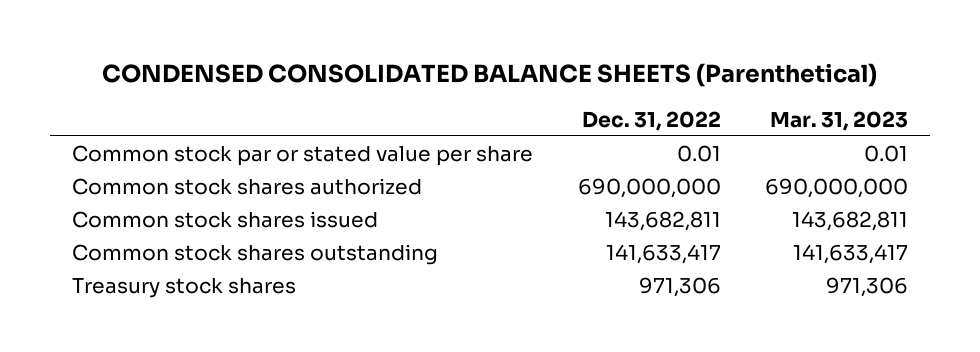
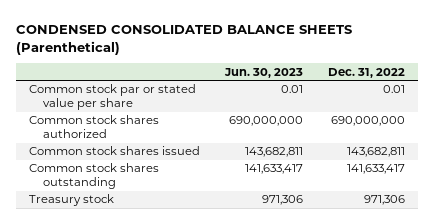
[769,110,908,131] Mar. 31, 2023 -> none
none -> [224,67,304,78] Jun. 30, 2023
[72,277,297,298] Treasury stock shares -> [28,194,114,207] Treasury stock

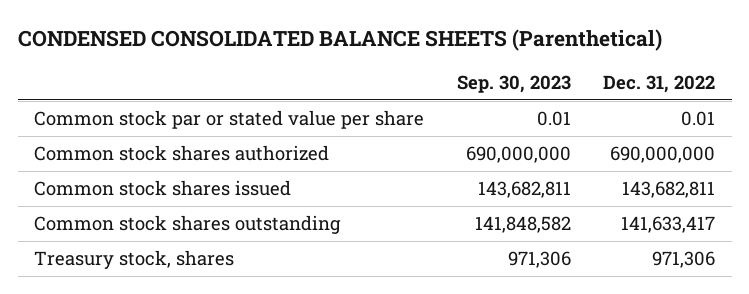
[224,67,304,78] Jun. 30, 2023 -> none
none -> [456,74,571,93] Sep. 30, 2023
[28,194,114,207] Treasury stock -> [34,250,235,270] Treasury stock, shares

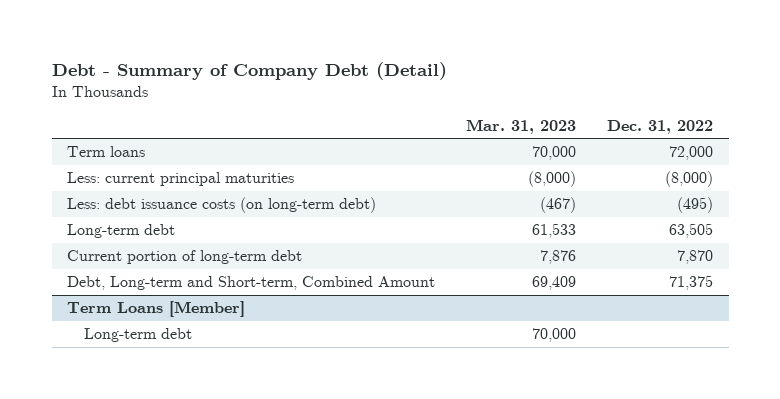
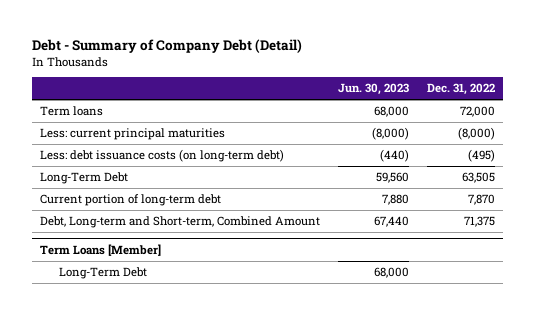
[466,118,577,134] Mar. 31, 2023 -> none
none -> [337,83,409,96] Jun. 30, 2023
[67,224,176,239] Long-term debt -> [40,172,129,185] Long-Term Debt
[84,328,193,343] Long-term debt -> [58,267,147,280] Long-Term Debt

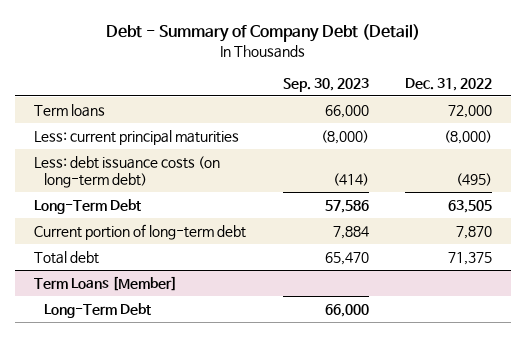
[337,83,409,96] Jun. 30, 2023 -> none
none -> [282,78,369,93] Sep. 30, 2023
[40,216,321,229] Debt, Long-term and Short-term, Combined Amount -> [33,250,99,264] Total debt

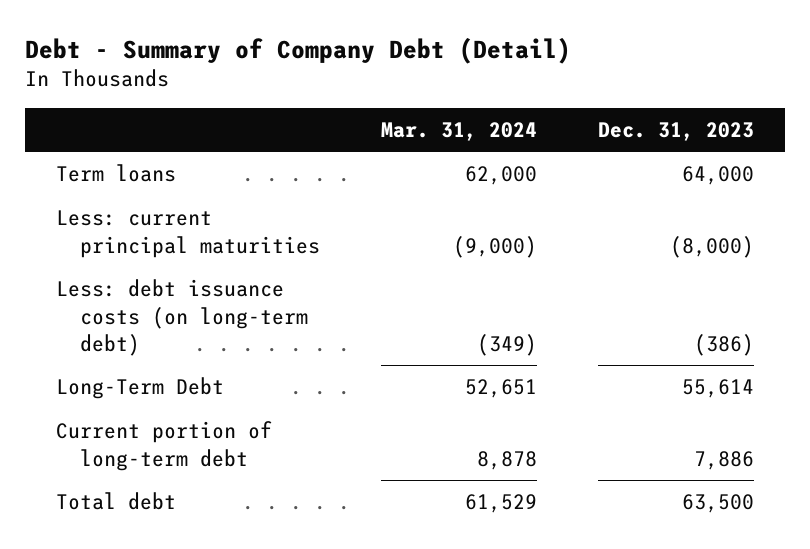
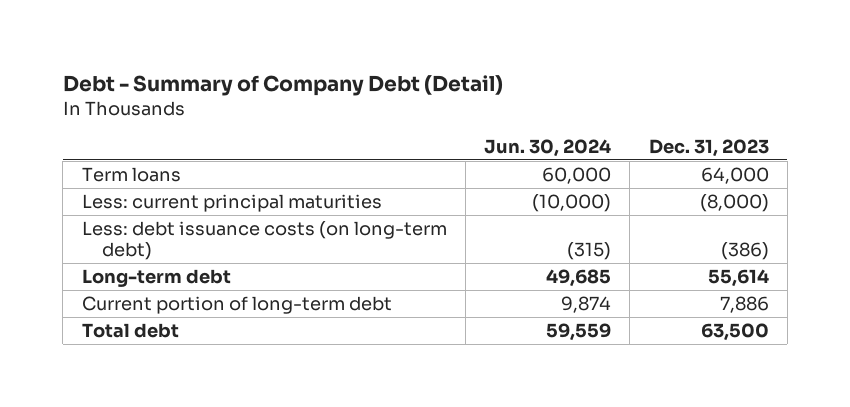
[380,121,537,141] Mar. 31, 2024 -> none
none -> [484,139,612,158] Jun. 30, 2024
[55,377,224,400] Long-Term Debt -> [81,268,231,287] Long-term debt

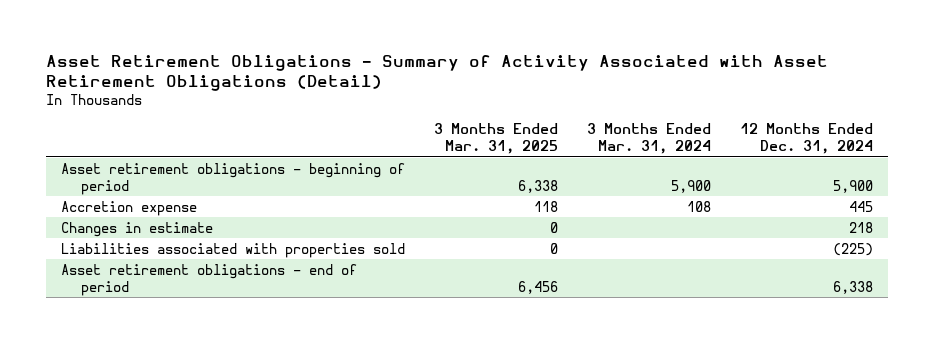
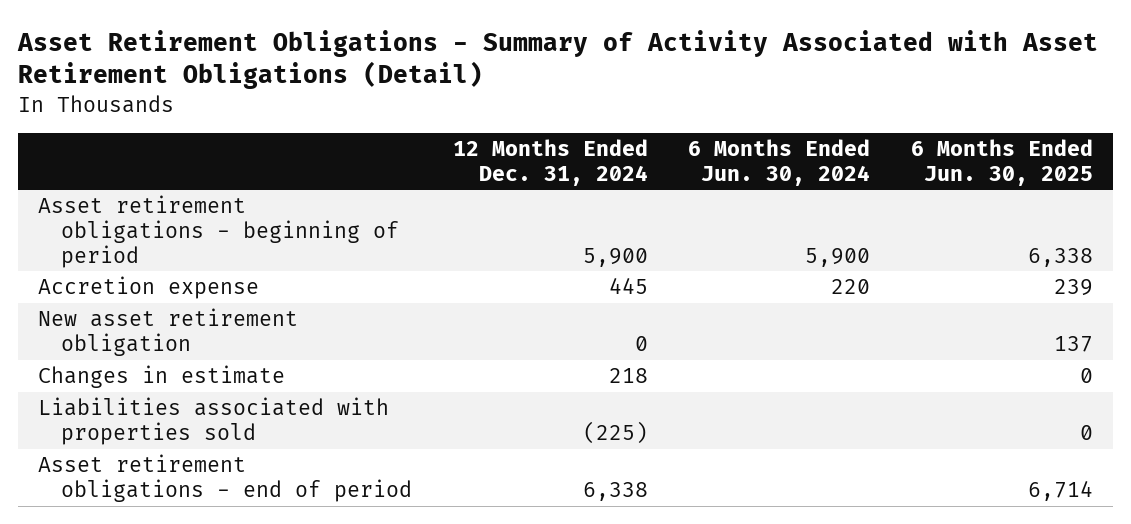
[433,123,558,155] 3 Months Ended Mar. 31, 2025 -> none
[587,123,712,155] 3 Months Ended Mar. 31, 2024 -> none
none -> [688,139,871,186] 6 Months Ended Jun. 30, 2024
none -> [910,139,1093,186] 6 Months Ended Jun. 30, 2025
none -> [38,308,299,357] New asset retirement obligation

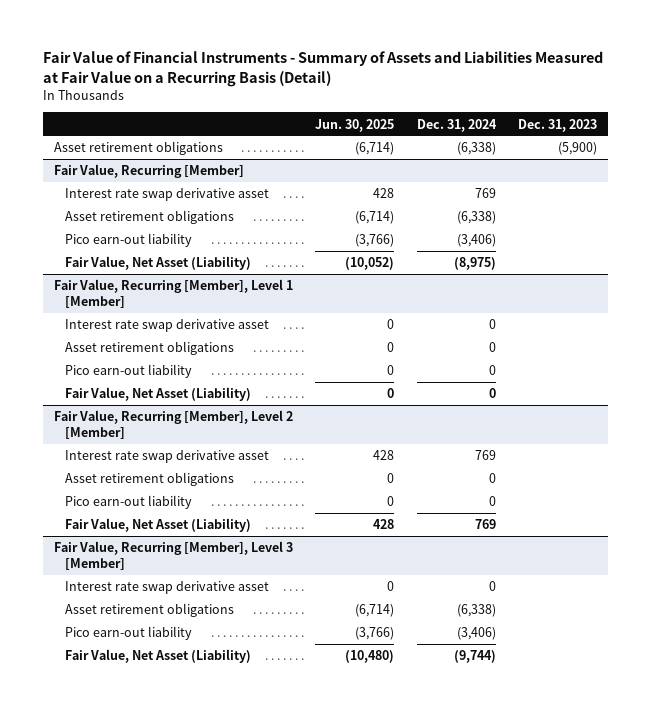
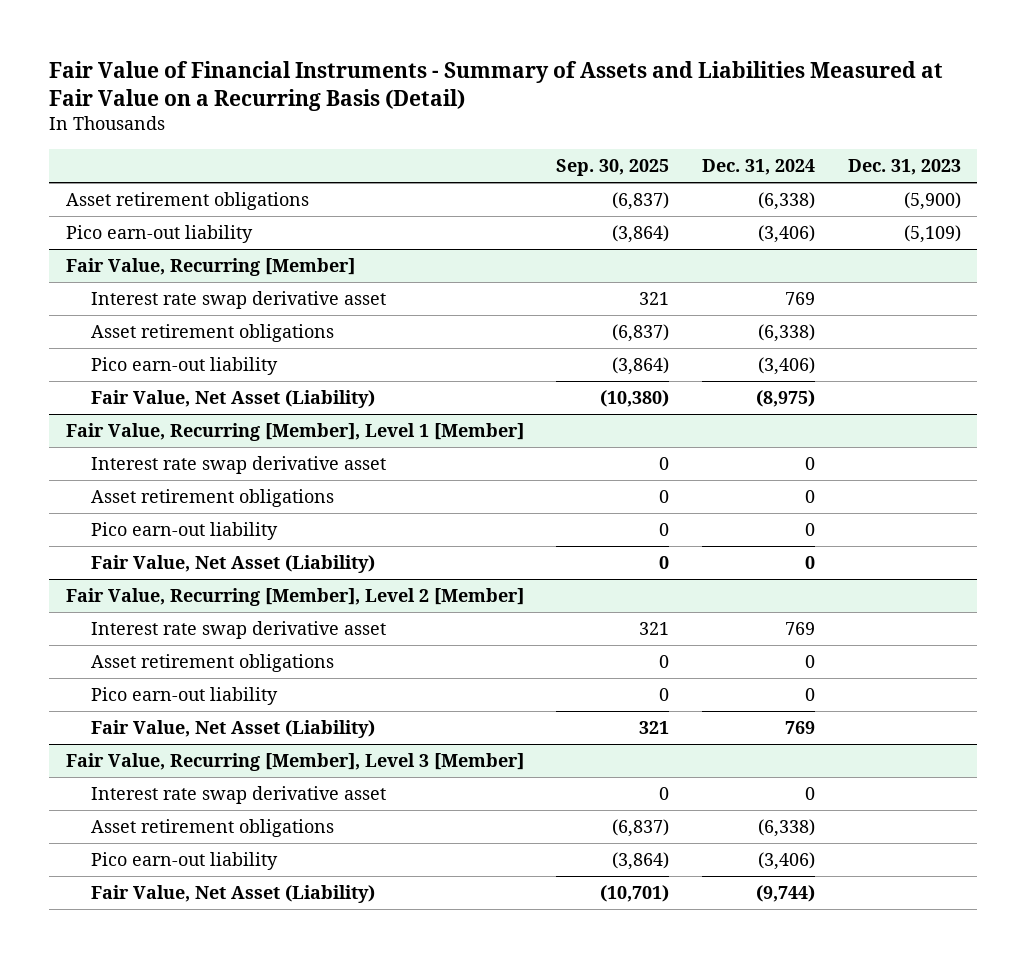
[315,118,395,132] Jun. 30, 2025 -> none
none -> [556,158,670,176] Sep. 30, 2025
none -> [65,225,253,244] Pico earn-out liability

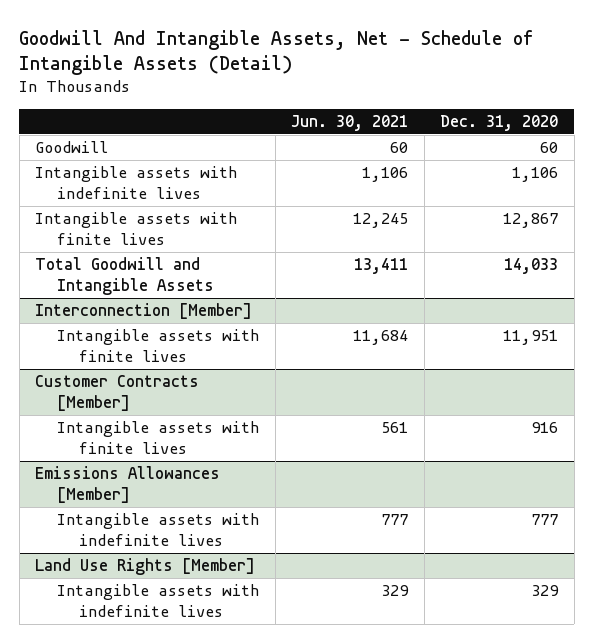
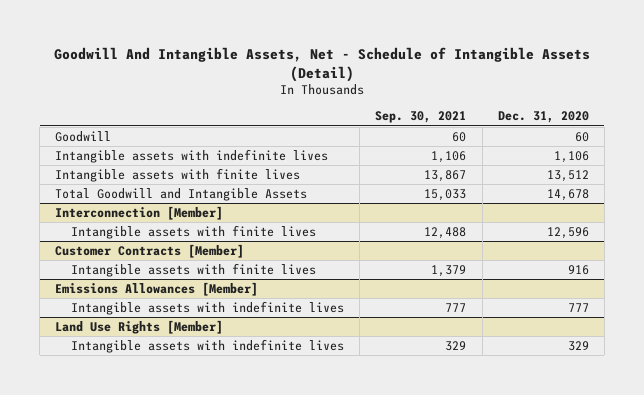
[291,114,409,131] Jun. 30, 2021 -> none
none -> [375,111,467,124] Sep. 30, 2021
[503,213,559,229] 12,867 -> [546,169,589,182] 13,512
[504,258,559,275] 14,033 -> [546,188,589,201] 14,678
[503,330,559,346] 11,951 -> [546,226,589,239] 12,596

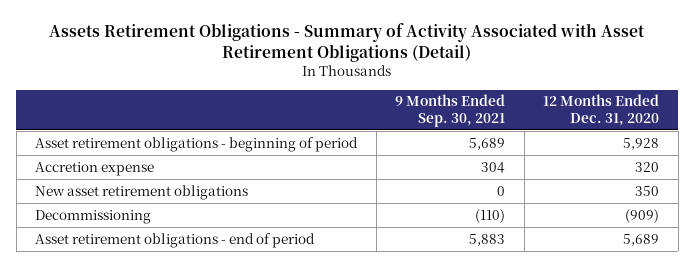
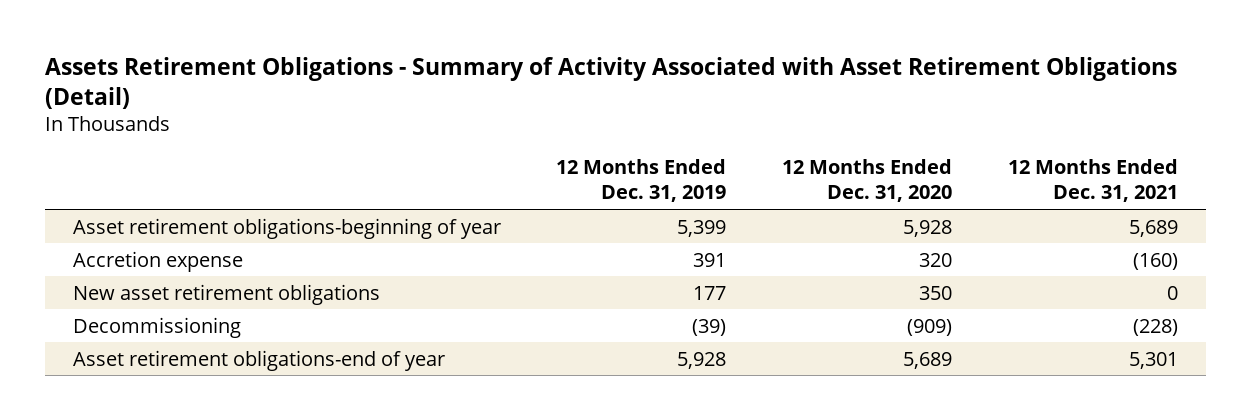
[395,94,506,127] 9 Months Ended Sep. 30, 2021 -> none
none -> [556,159,727,203] 12 Months Ended Dec. 31, 2019
none -> [1007,159,1178,203] 12 Months Ended Dec. 31, 2021
[35,136,359,152] Asset retirement obligations - beginning of period -> [72,217,501,239] Asset retirement obligations-beginning of year
[35,232,316,248] Asset retirement obligations - end of period -> [72,349,445,371] Asset retirement obligations-end of year

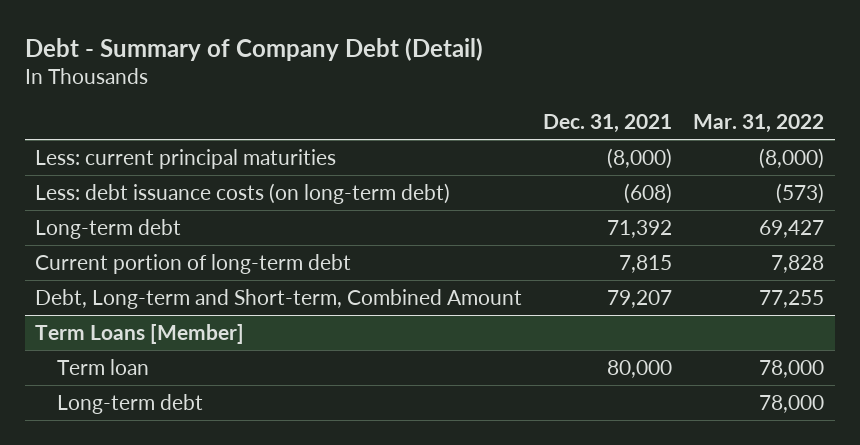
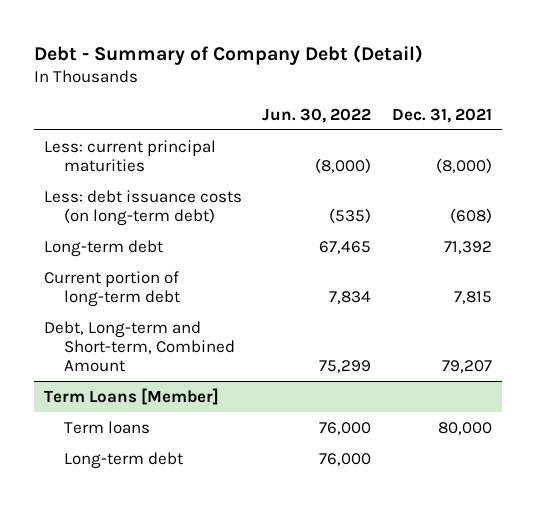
[693,114,825,134] Mar. 31, 2022 -> none
none -> [262,107,372,123] Jun. 30, 2022
[57,358,150,375] Term loan -> [64,420,151,434] Term loans

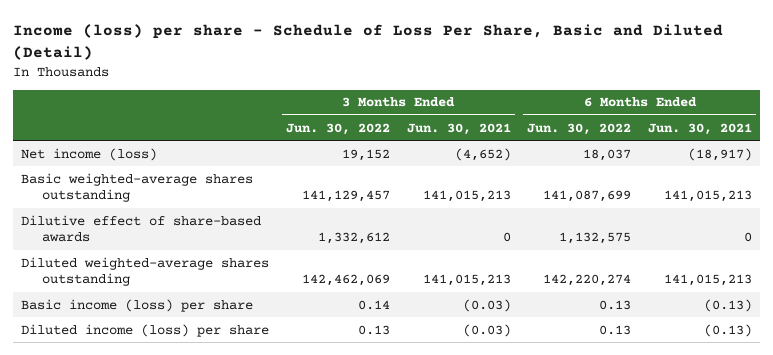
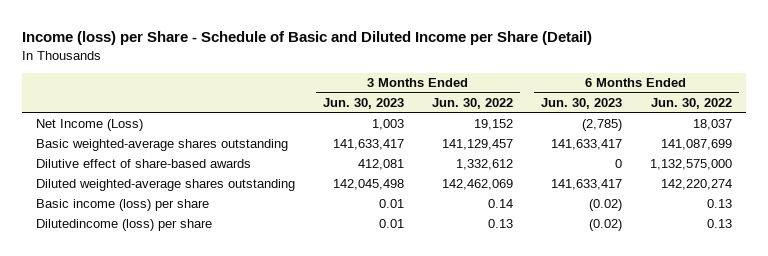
[13,23,724,60] Income (loss) per share - Schedule of Loss Per Share, Basic and Diluted (Detail) -> [22,31,593,46] Income (loss) per Share - Schedule of Basic and Diluted Income per Share (Detail)
[406,122,511,135] Jun. 30, 2021 -> none
[647,122,752,135] Jun. 30, 2021 -> none
none -> [323,98,405,110] Jun. 30, 2023
none -> [540,98,622,110] Jun. 30, 2023
[21,147,158,161] Net income (loss) -> [36,119,144,132] Net Income (Loss)
[559,232,632,245] 1,132,575 -> [649,159,732,171] 1,132,575,000
[21,323,270,337] Diluted income (loss) per share -> [36,219,213,232] Dilutedincome (loss) per share

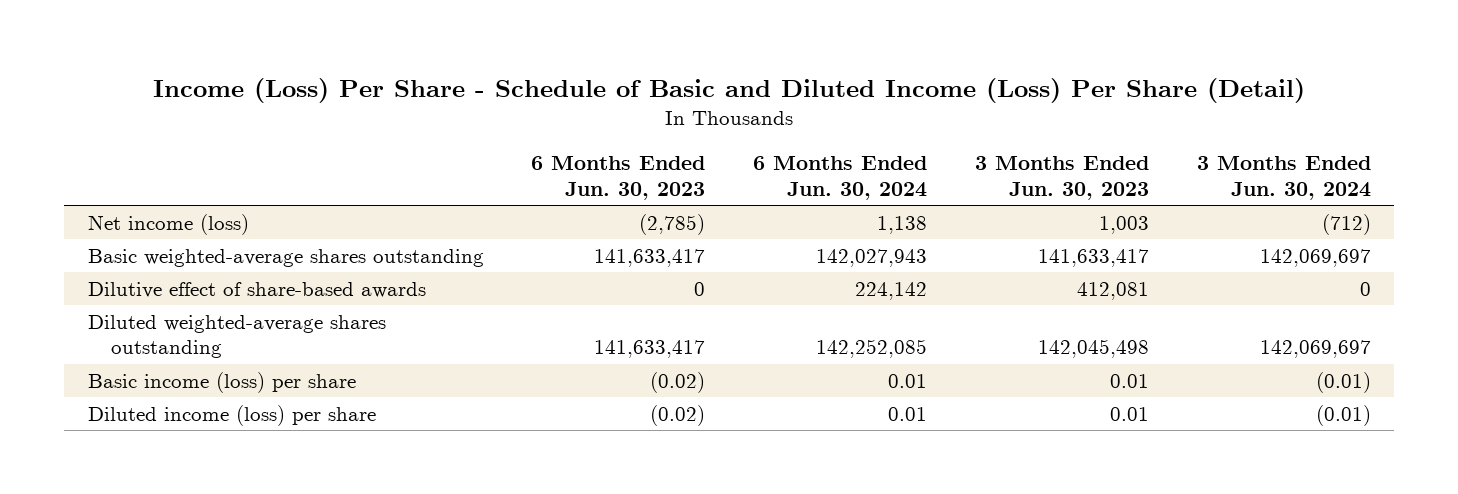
[22,31,593,46] Income (loss) per Share - Schedule of Basic and Diluted Income per Share (Detail) -> [153,77,1306,103] Income (Loss) Per Share - Schedule of Basic and Diluted Income (Loss) Per Share (Detail)
[431,98,513,110] Jun. 30, 2022 -> none
[650,98,732,110] Jun. 30, 2022 -> none
none -> [753,156,928,200] 6 Months Ended Jun. 30, 2024
none -> [1196,156,1371,200] 3 Months Ended Jun. 30, 2024
[36,119,144,132] Net Income (Loss) -> [87,213,249,235] Net income (loss)
[36,219,213,232] Dilutedincome (loss) per share -> [87,404,376,426] Diluted income (loss) per share

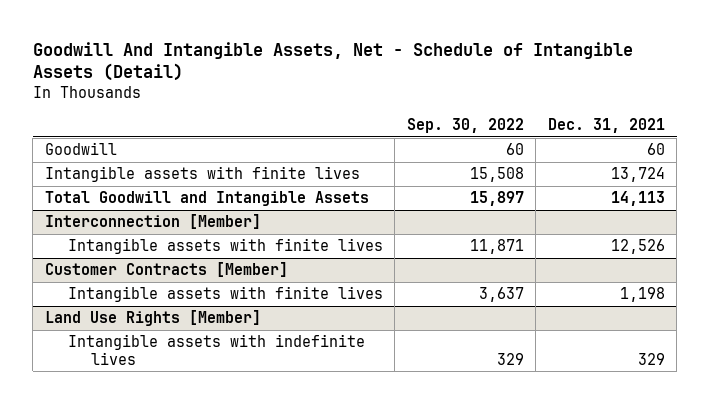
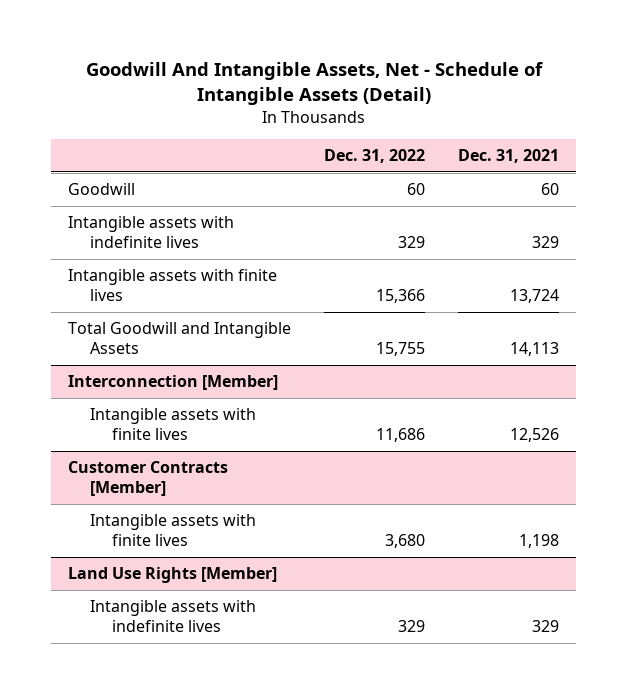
[406,118,524,134] Sep. 30, 2022 -> none
none -> [324,149,426,164] Dec. 31, 2022
none -> [67,216,234,249] Intangible assets with indefinite lives

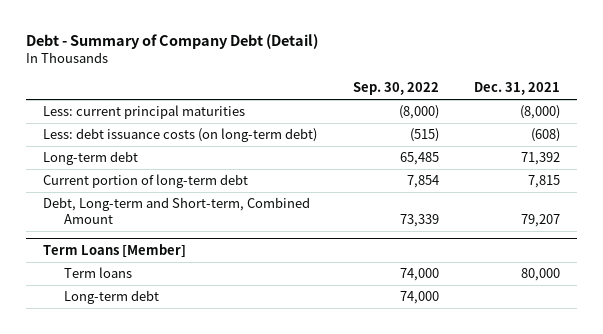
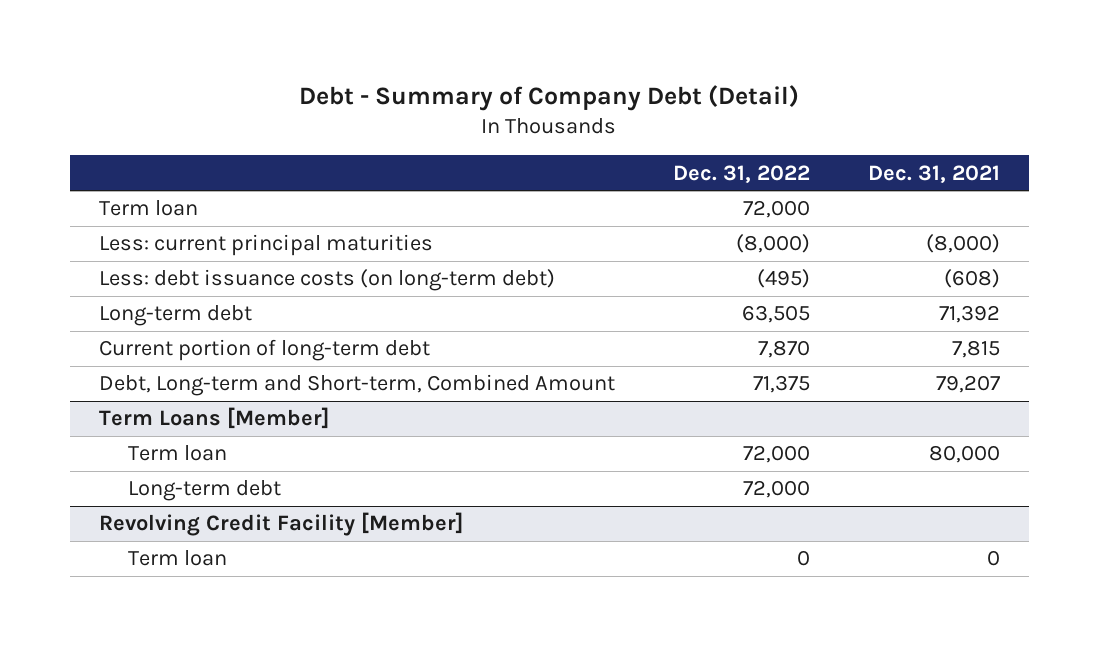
[352,82,439,96] Sep. 30, 2022 -> none
none -> [672,164,810,183] Dec. 31, 2022
none -> [98,200,198,217] Term loan
[63,267,132,279] Term loans -> [128,445,228,462] Term loan
none -> [98,512,463,537] Revolving Credit Facility [Member]
none -> [128,550,228,567] Term loan

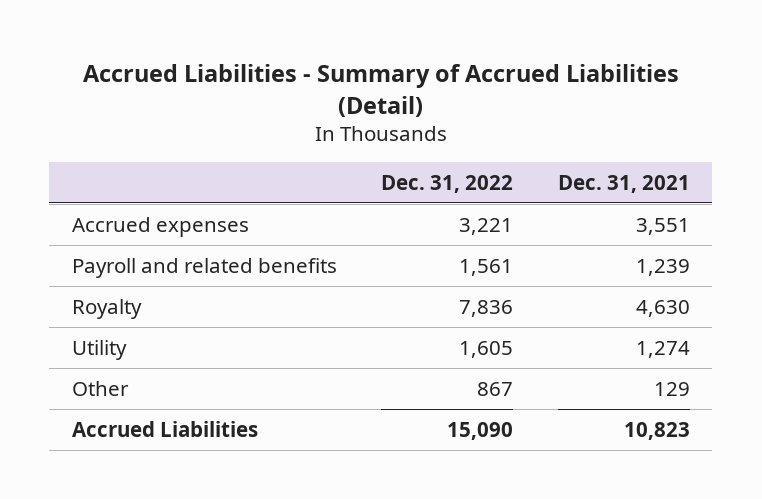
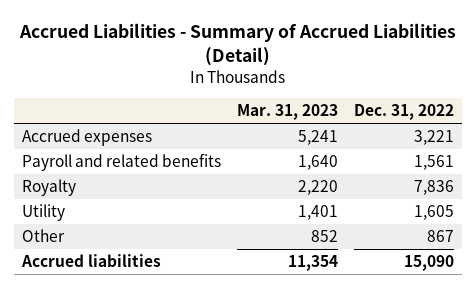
[558,174,691,193] Dec. 31, 2021 -> none
none -> [236,104,338,121] Mar. 31, 2023
[71,420,258,437] Accrued Liabilities -> [21,254,162,268] Accrued liabilities

